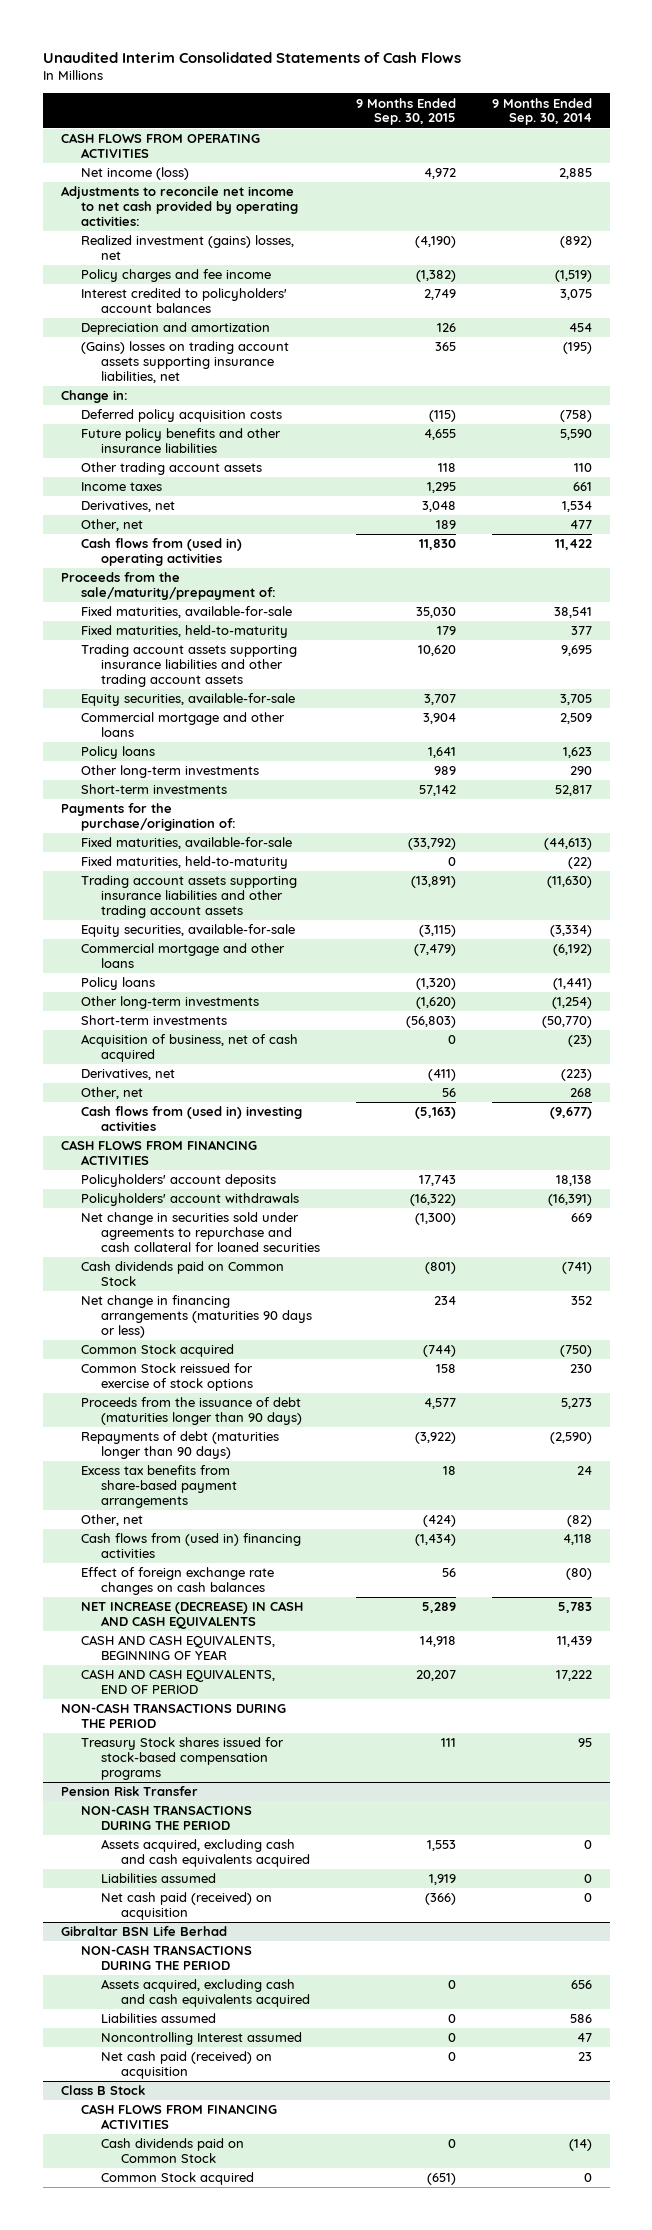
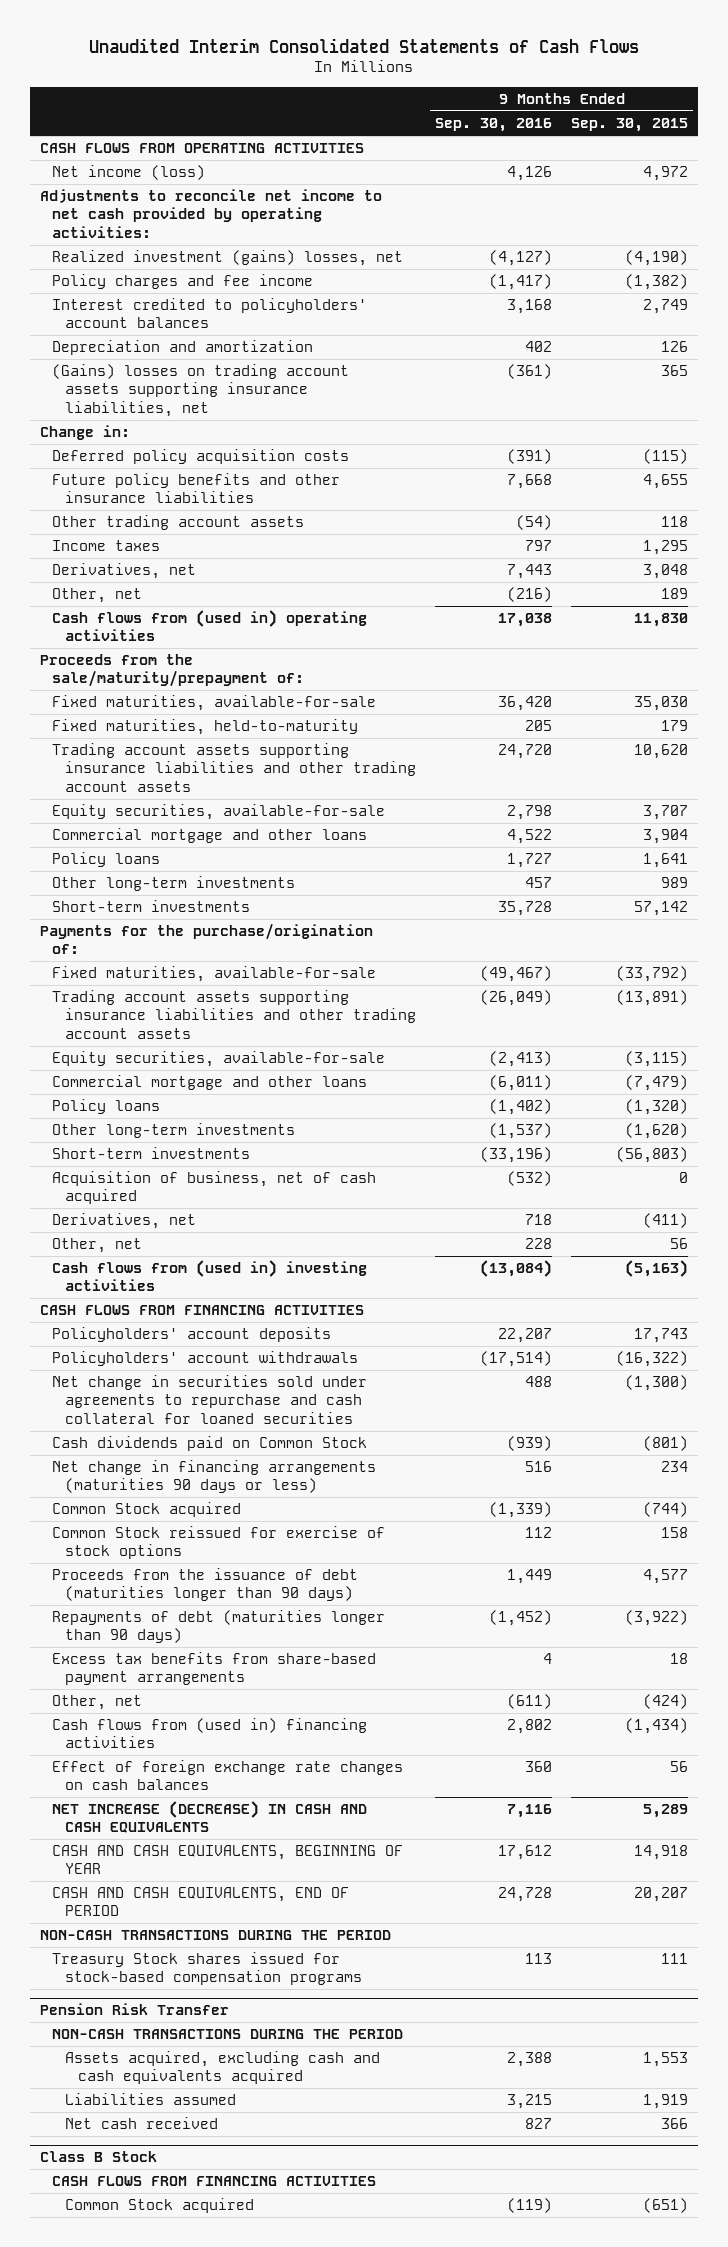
[491,97,592,126] 9 Months Ended Sep. 30, 2014 -> none
none -> [435,118,553,133] Sep. 30, 2016
[80,856,288,870] Fixed maturities, held-to-maturity -> none
[60,1926,227,1937] Gibraltar BSN Life Berhad -> none
[80,1945,252,1971] NON-CASH TRANSACTIONS DURING THE PERIOD -> none
[101,1979,311,2008] Assets acquired, excluding cash and cash equivalents acquired -> none
[101,2013,217,2024] Liabilities assumed -> none
[101,2032,303,2046] Noncontrolling Interest assumed -> none
[101,2051,273,2080] Net cash paid (received) on acquisition -> none
[101,1892,273,1921] Net cash paid (received) on acquisition -> [64,2117,218,2130] Net cash received
[424,1893,456,1906] (366) -> [661,2118,689,2130] 366
[101,2138,245,2164] Cash dividends paid on Common Stock -> none

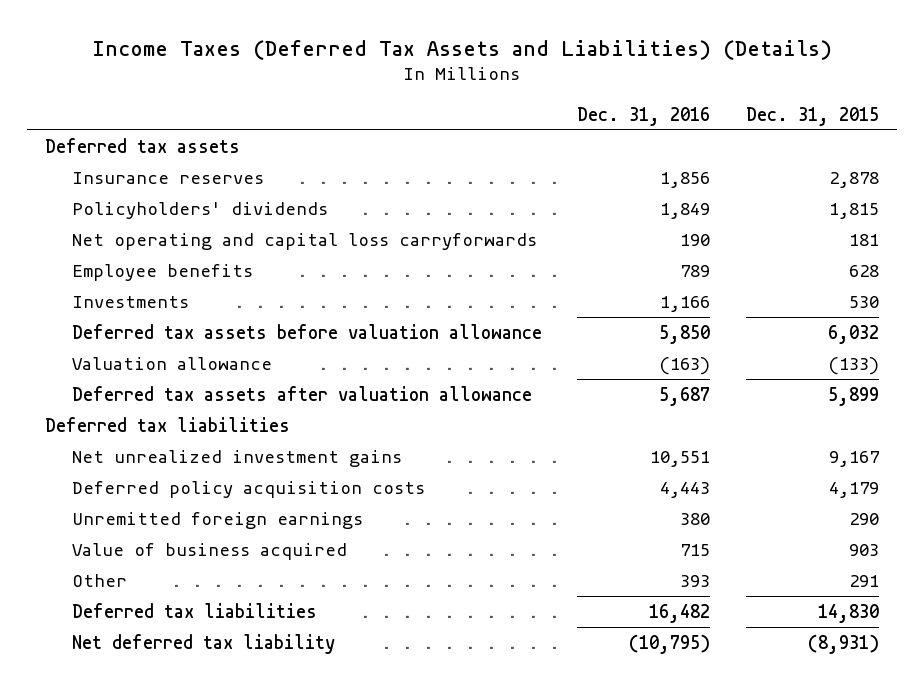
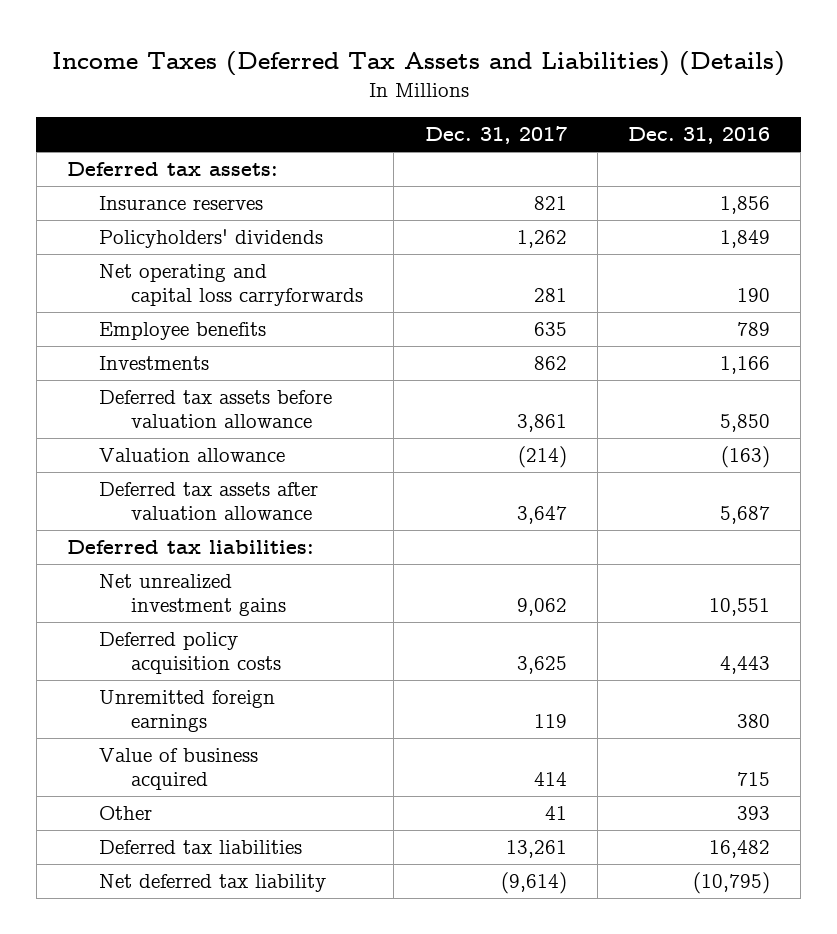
[745,106,879,126] Dec. 31, 2015 -> none
none -> [424,126,567,145] Dec. 31, 2017
[45,137,241,153] Deferred tax assets -> [67,162,279,177] Deferred tax assets:
[45,416,291,432] Deferred tax liabilities -> [67,540,315,555] Deferred tax liabilities:

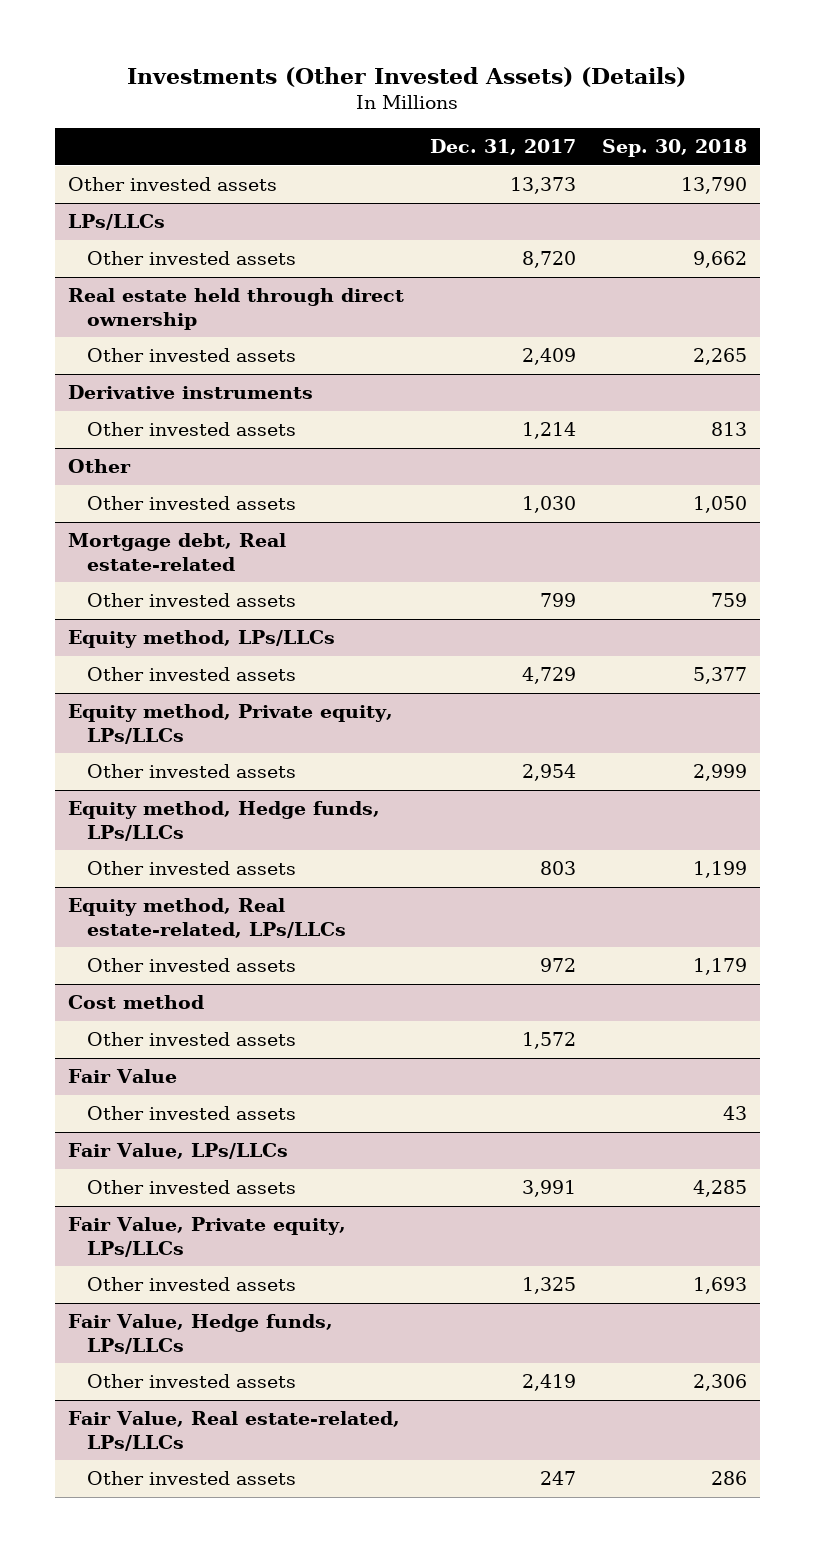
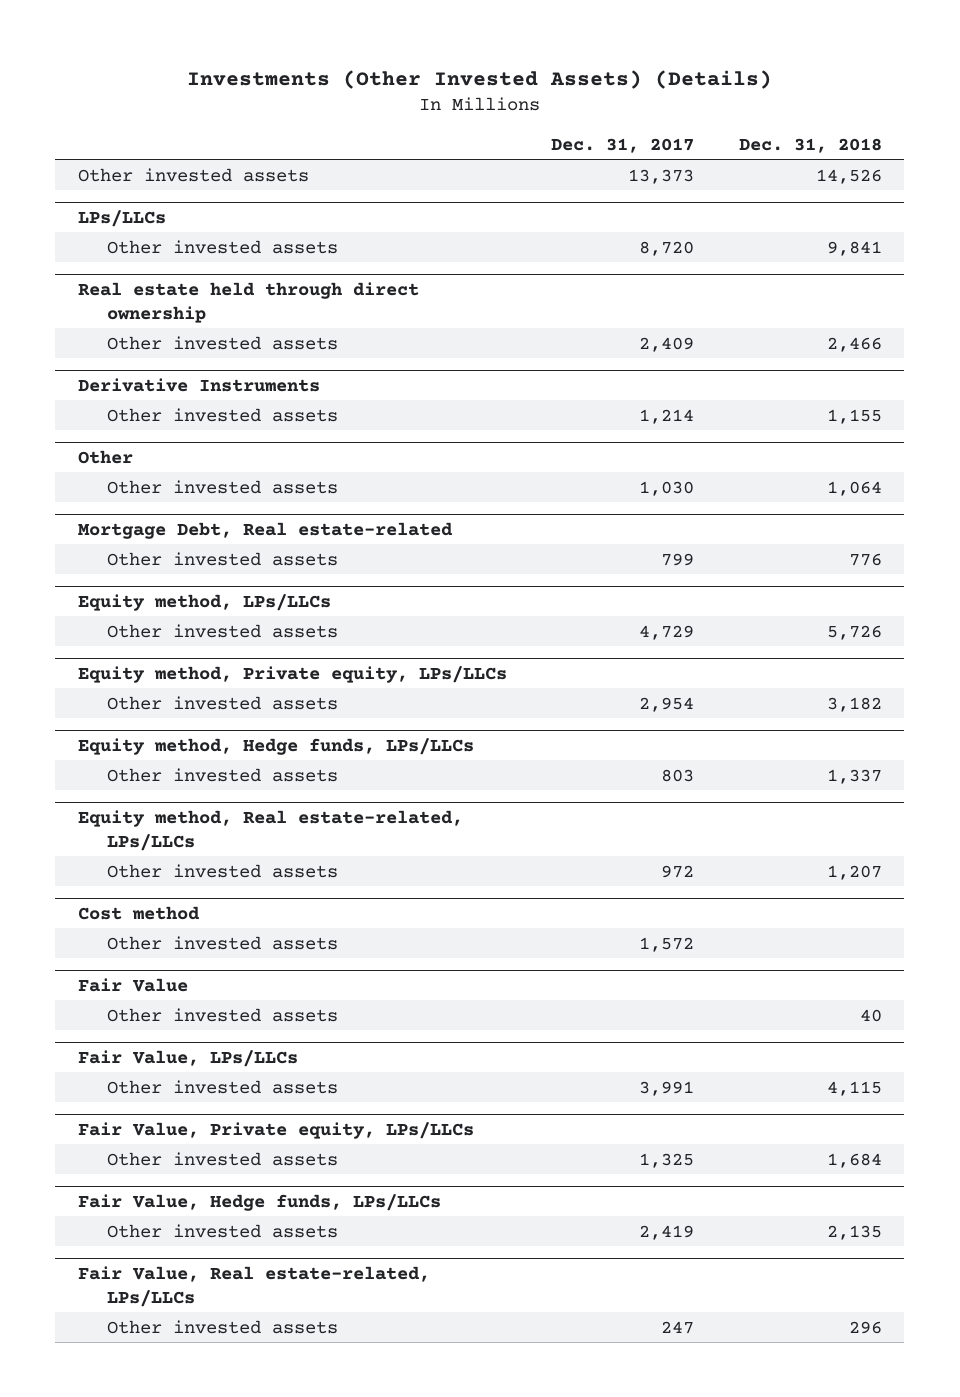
[601,139,747,158] Sep. 30, 2018 -> none
none -> [738,137,882,153] Dec. 31, 2018
[67,385,313,400] Derivative instruments -> [77,377,320,392] Derivative Instruments
[67,533,286,571] Mortgage debt, Real estate-related -> [77,521,453,539] Mortgage Debt, Real estate-related

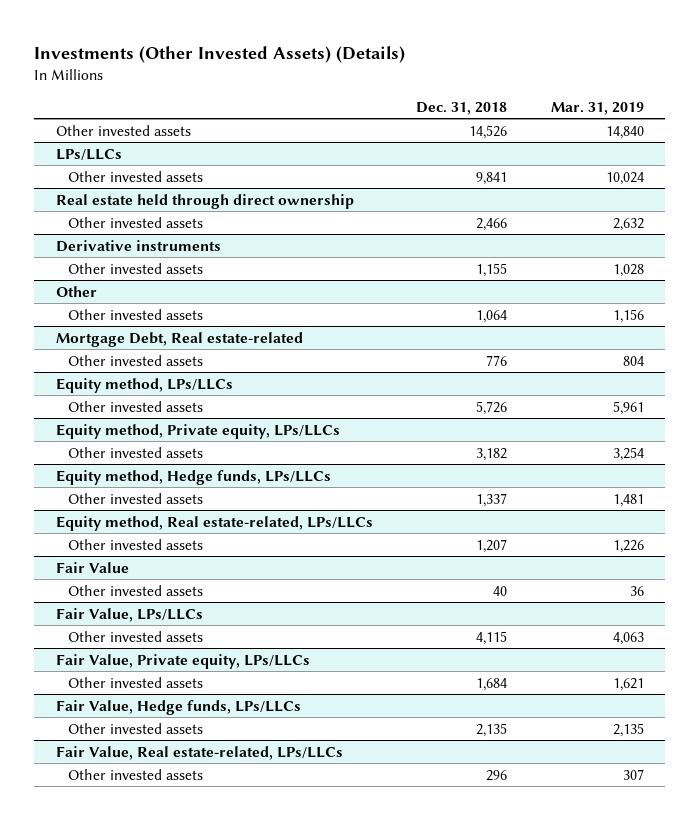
[551,137,695,153] Dec. 31, 2017 -> none
none -> [550,101,644,115] Mar. 31, 2019
[77,377,320,392] Derivative Instruments -> [55,239,221,252] Derivative instruments
[77,905,200,920] Cost method -> none
[107,935,339,950] Other invested assets -> none

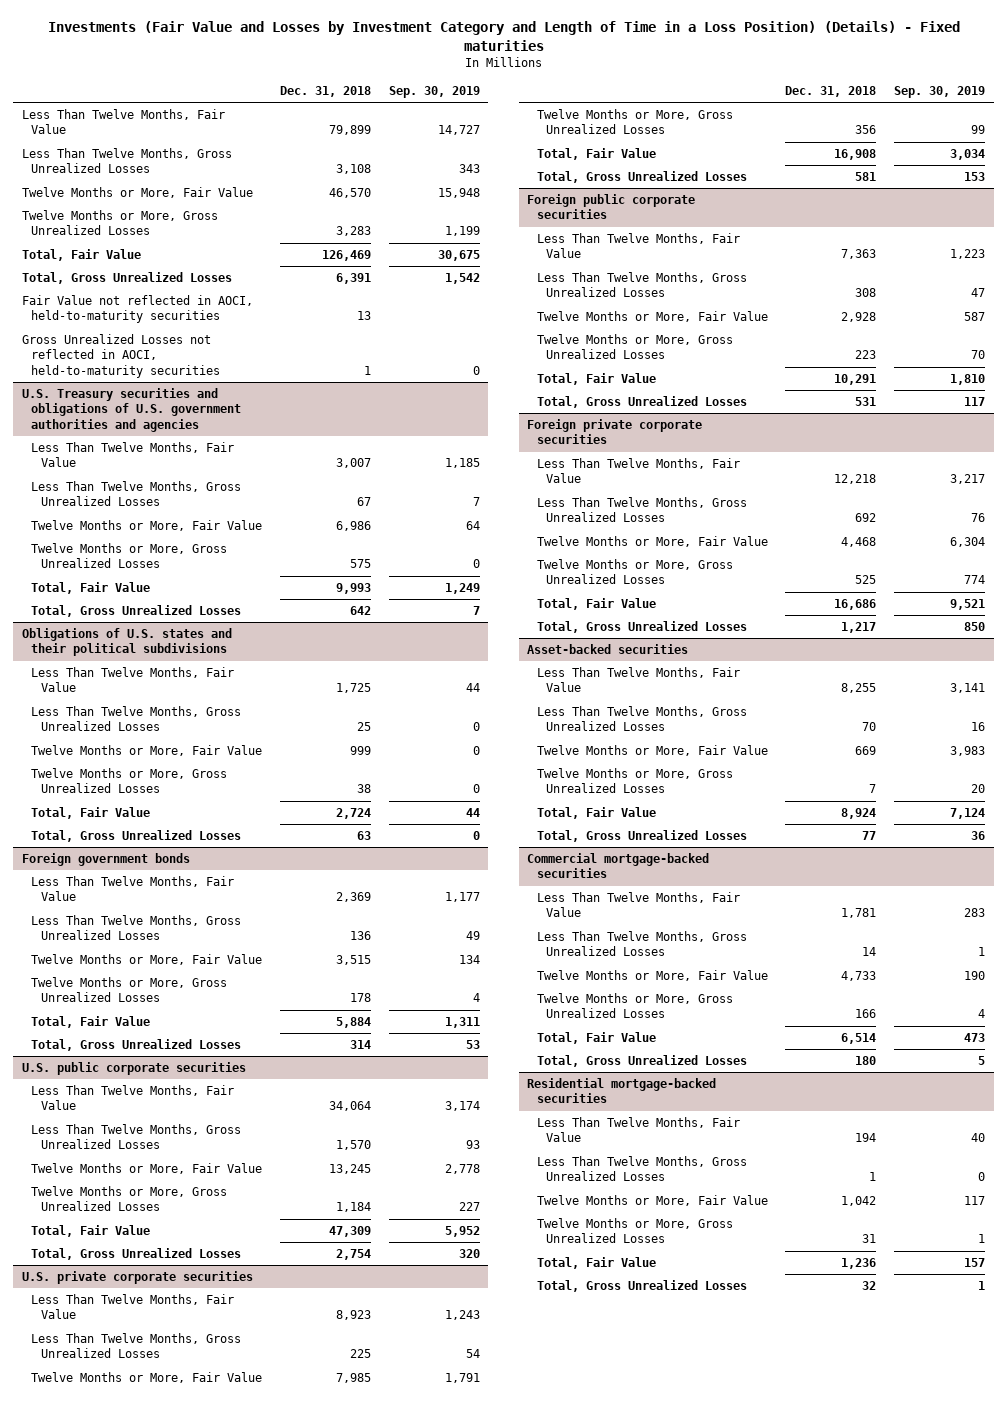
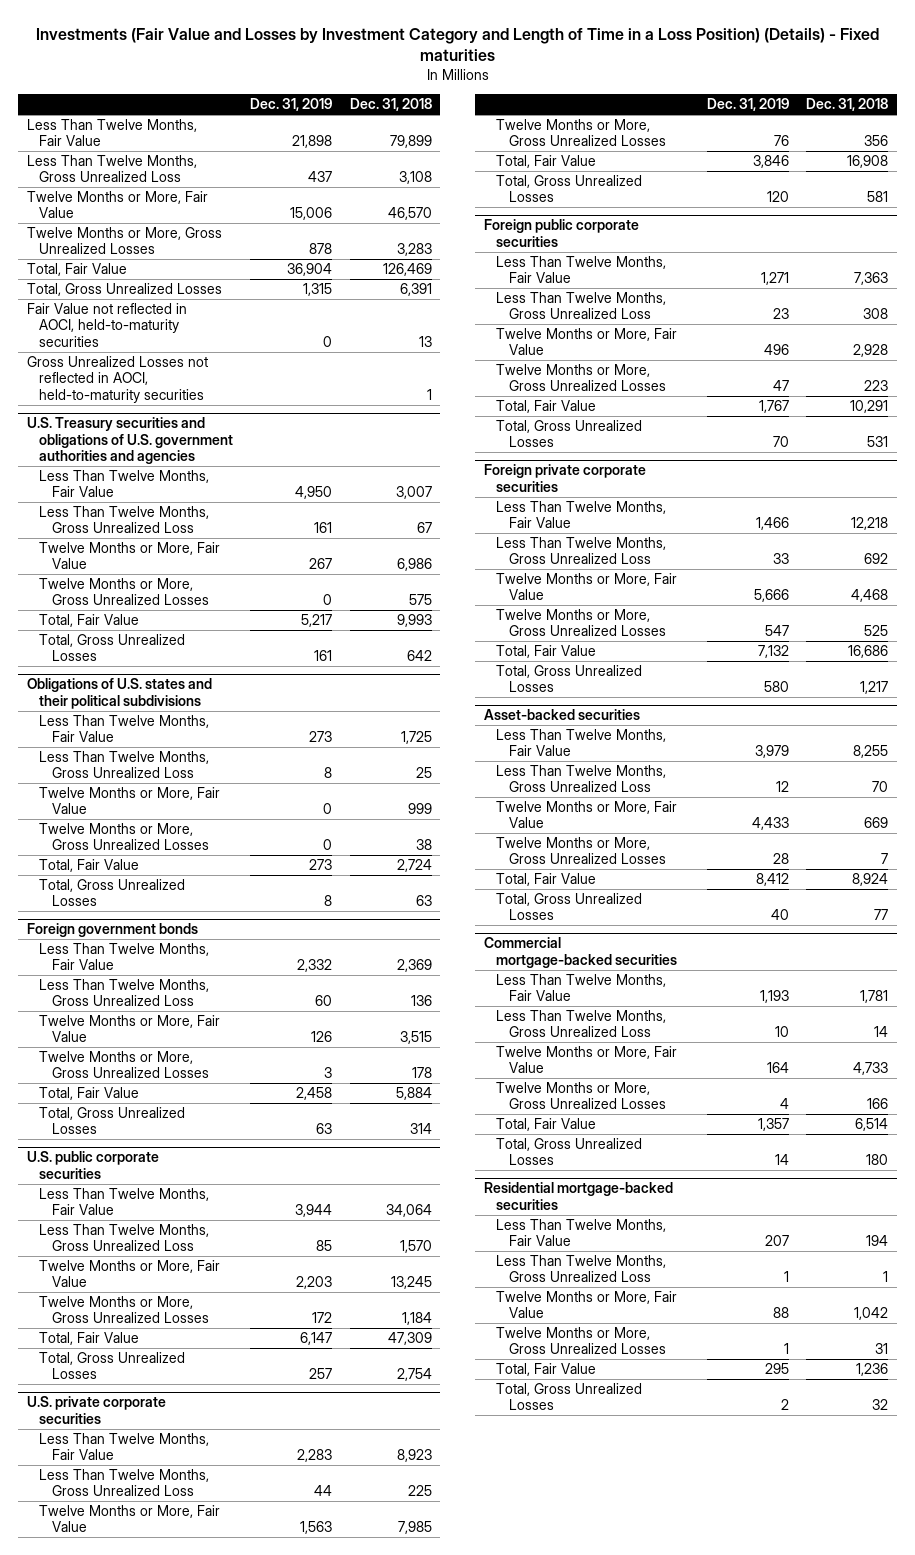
[388,86,480,99] Sep. 30, 2019 -> none
none -> [250,98,333,112] Dec. 31, 2019
[22,147,233,174] Less Than Twelve Months, Gross Unrealized Losses -> [26,155,197,183] Less Than Twelve Months, Gross Unrealized Loss
[31,480,242,507] Less Than Twelve Months, Gross Unrealized Losses -> [39,506,210,534] Less Than Twelve Months, Gross Unrealized Loss
[31,705,242,732] Less Than Twelve Months, Gross Unrealized Losses -> [39,751,210,779] Less Than Twelve Months, Gross Unrealized Loss
[31,914,242,941] Less Than Twelve Months, Gross Unrealized Losses -> [39,979,210,1007] Less Than Twelve Months, Gross Unrealized Loss
[31,1123,242,1150] Less Than Twelve Months, Gross Unrealized Losses -> [39,1224,210,1252] Less Than Twelve Months, Gross Unrealized Loss
[31,1332,242,1359] Less Than Twelve Months, Gross Unrealized Losses -> [39,1469,210,1497] Less Than Twelve Months, Gross Unrealized Loss
[536,271,747,298] Less Than Twelve Months, Gross Unrealized Losses -> [496,292,667,320] Less Than Twelve Months, Gross Unrealized Loss
[536,496,747,523] Less Than Twelve Months, Gross Unrealized Losses -> [496,537,667,565] Less Than Twelve Months, Gross Unrealized Loss
[536,705,747,732] Less Than Twelve Months, Gross Unrealized Losses -> [496,765,667,793] Less Than Twelve Months, Gross Unrealized Loss
[536,930,747,957] Less Than Twelve Months, Gross Unrealized Losses -> [496,1010,667,1038] Less Than Twelve Months, Gross Unrealized Loss
[536,1155,747,1182] Less Than Twelve Months, Gross Unrealized Losses -> [496,1255,667,1283] Less Than Twelve Months, Gross Unrealized Loss

